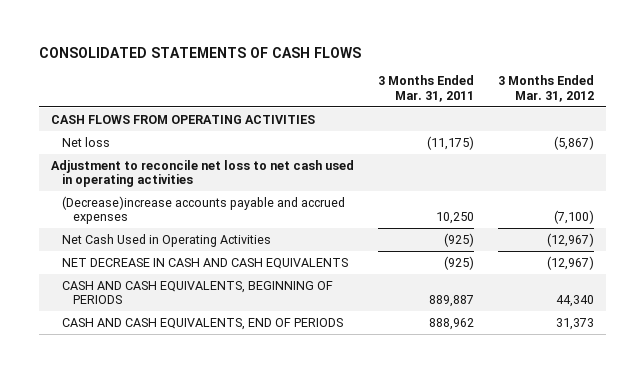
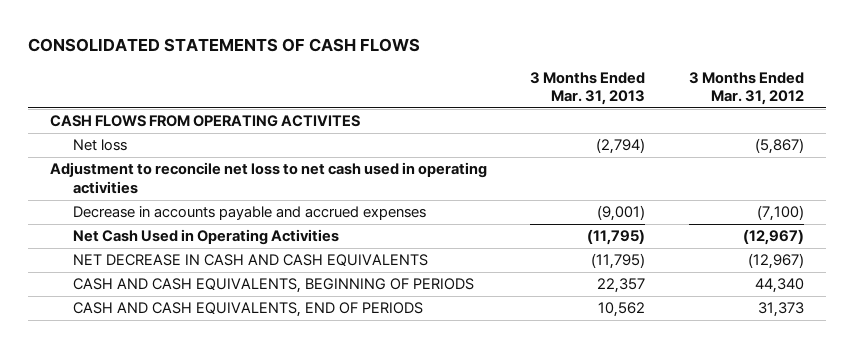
[377,75,474,102] 3 Months Ended Mar. 31, 2011 -> none
none -> [530,71,646,106] 3 Months Ended Mar. 31, 2013
[50,114,315,124] CASH FLOWS FROM OPERATING ACTIVITIES -> [49,115,360,128] CASH FLOWS FROM OPERATING ACTIVITES
[61,195,345,225] (Decrease)increase accounts payable and accrued expenses -> [72,206,426,221] Decrease in accounts payable and accrued expenses

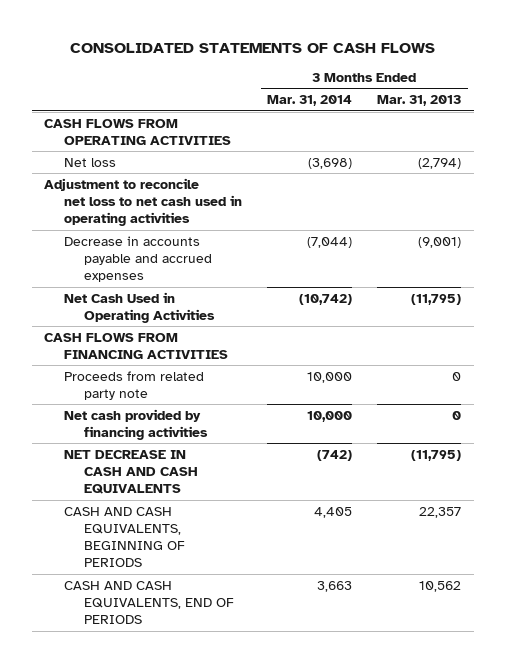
[689,71,805,106] 3 Months Ended Mar. 31, 2012 -> none
none -> [267,95,353,107] Mar. 31, 2014
[49,115,360,128] CASH FLOWS FROM OPERATING ACTIVITES -> [44,118,232,145] CASH FLOWS FROM OPERATING ACTIVITIES
none -> [44,332,229,359] CASH FLOWS FROM FINANCING ACTIVITIES
none -> [64,370,205,400] Proceeds from related party note
none -> [64,408,208,440] Net cash provided by financing activities

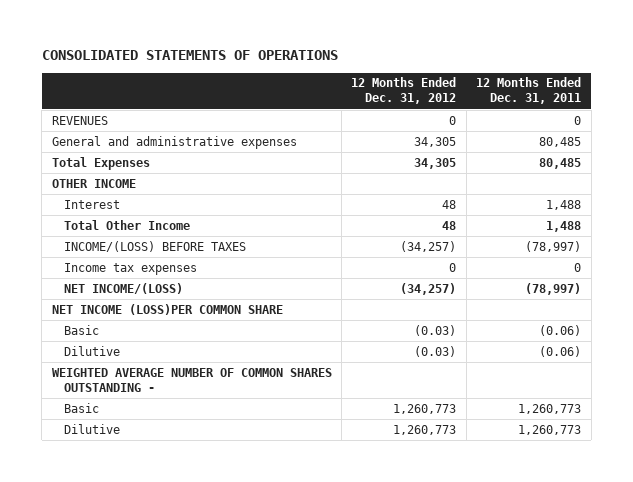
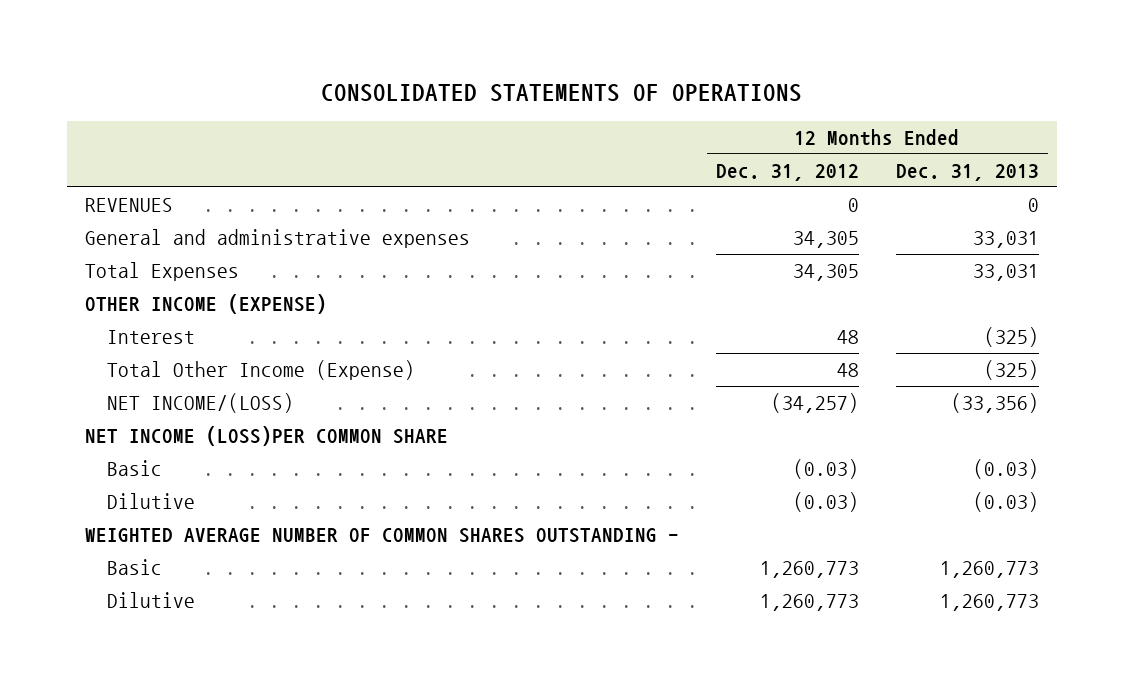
[476,77,582,105] 12 Months Ended Dec. 31, 2011 -> none
none -> [895,164,1039,182] Dec. 31, 2013
[51,178,136,188] OTHER INCOME -> [85,294,328,315] OTHER INCOME (EXPENSE)
[63,240,246,252] INCOME/(LOSS) BEFORE TAXES -> none
[63,262,197,275] Income tax expenses -> none
[63,219,190,230] Total Other Income -> [107,360,416,381] Total Other Income (Expense)

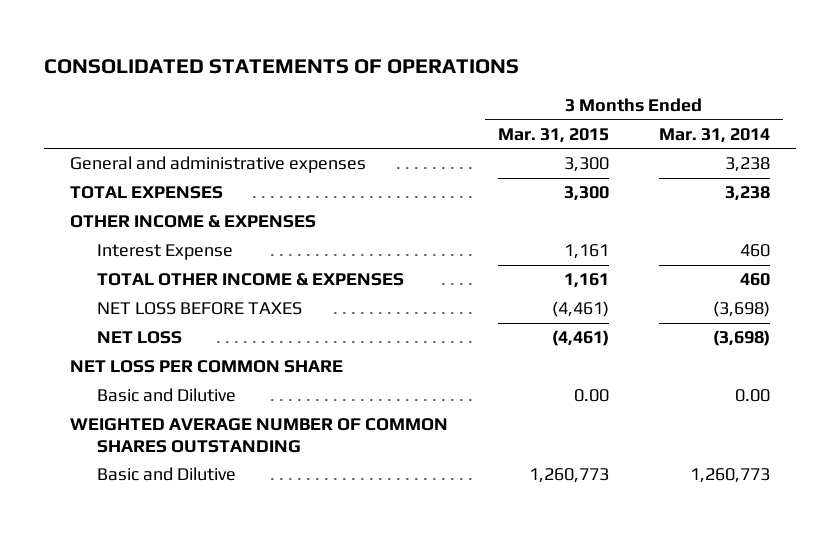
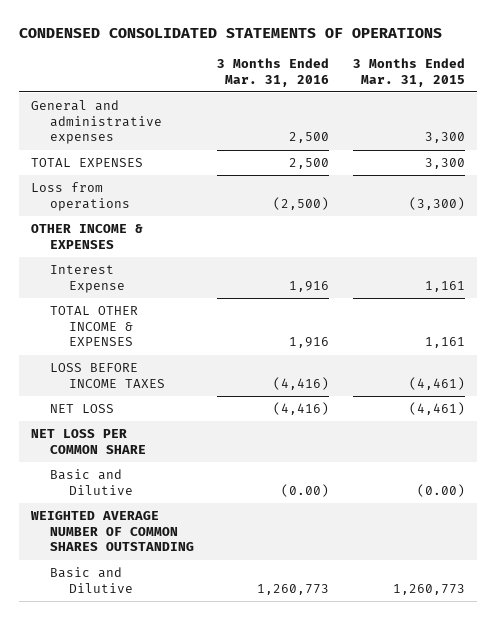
[44,58,520,74] CONSOLIDATED STATEMENTS OF OPERATIONS -> [18,28,442,39] CONDENSED CONSOLIDATED STATEMENTS OF OPERATIONS
[659,127,771,143] Mar. 31, 2014 -> none
none -> [217,58,330,87] 3 Months Ended Mar. 31, 2016
none -> [30,181,130,211] Loss from operations
[97,302,303,316] NET LOSS BEFORE TAXES -> [49,362,165,388] LOSS BEFORE INCOME TAXES
[574,389,610,403] 0.00 -> [417,483,466,497] (0.00)

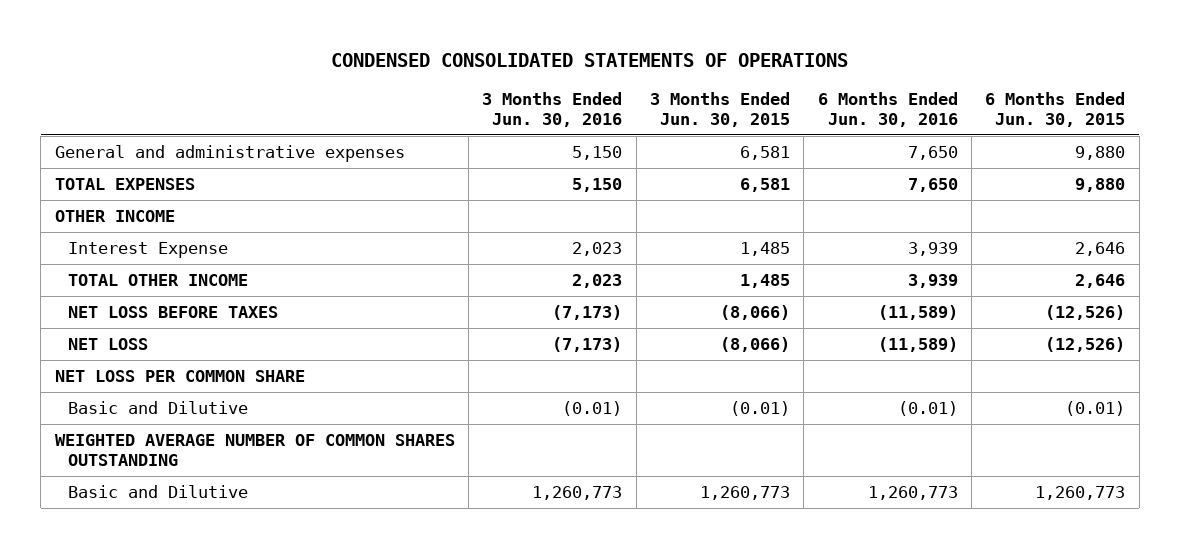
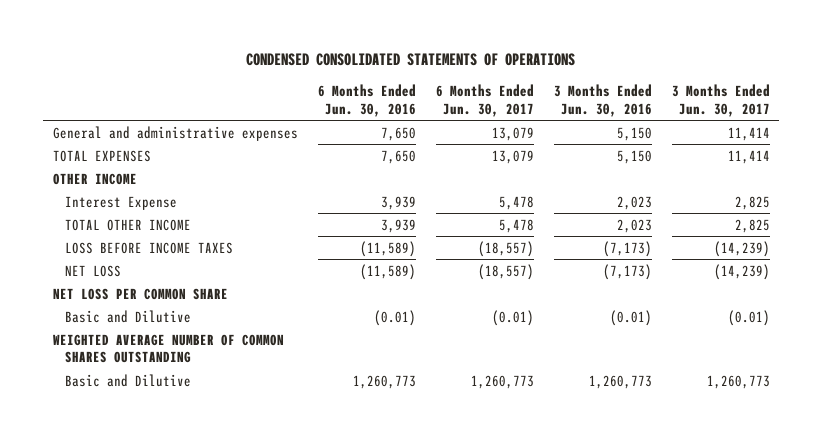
[649,92,790,128] 3 Months Ended Jun. 30, 2015 -> none
[985,92,1126,128] 6 Months Ended Jun. 30, 2015 -> none
none -> [435,84,534,117] 6 Months Ended Jun. 30, 2017
none -> [671,84,770,117] 3 Months Ended Jun. 30, 2017
[67,305,278,318] NET LOSS BEFORE TAXES -> [65,241,234,254] LOSS BEFORE INCOME TAXES

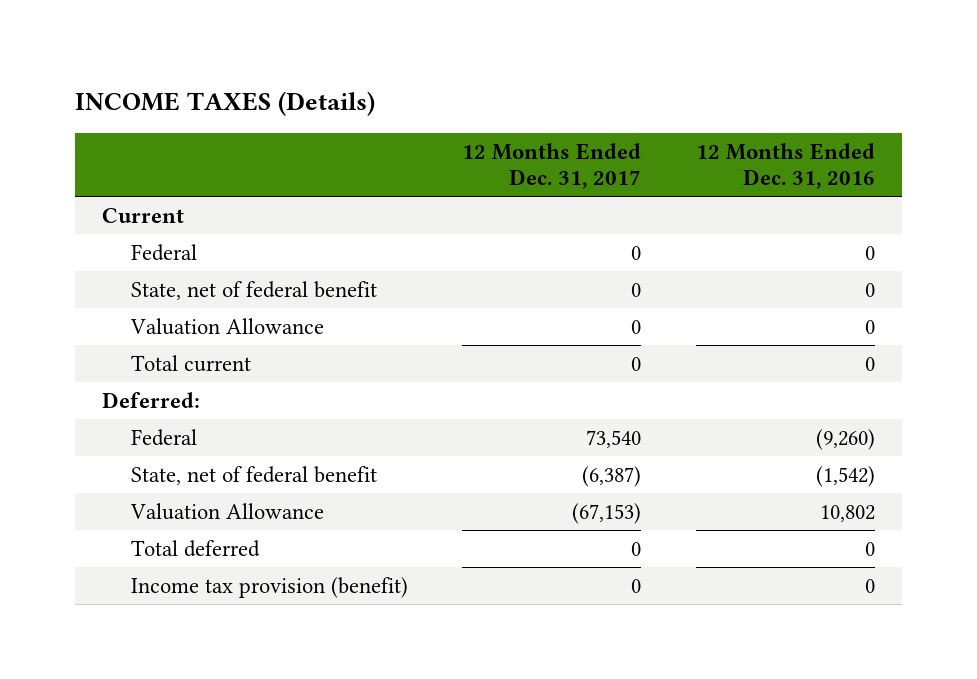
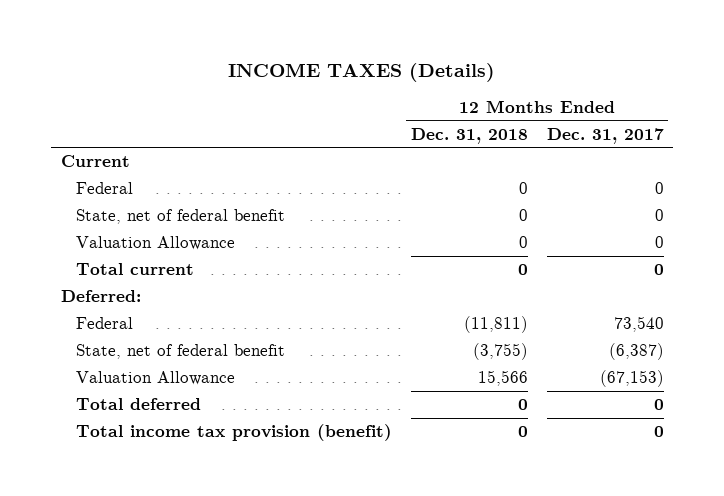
[695,142,875,190] 12 Months Ended Dec. 31, 2016 -> none
none -> [411,127,529,144] Dec. 31, 2018
[130,576,408,598] Income tax provision (benefit) -> [76,424,393,442] Total income tax provision (benefit)

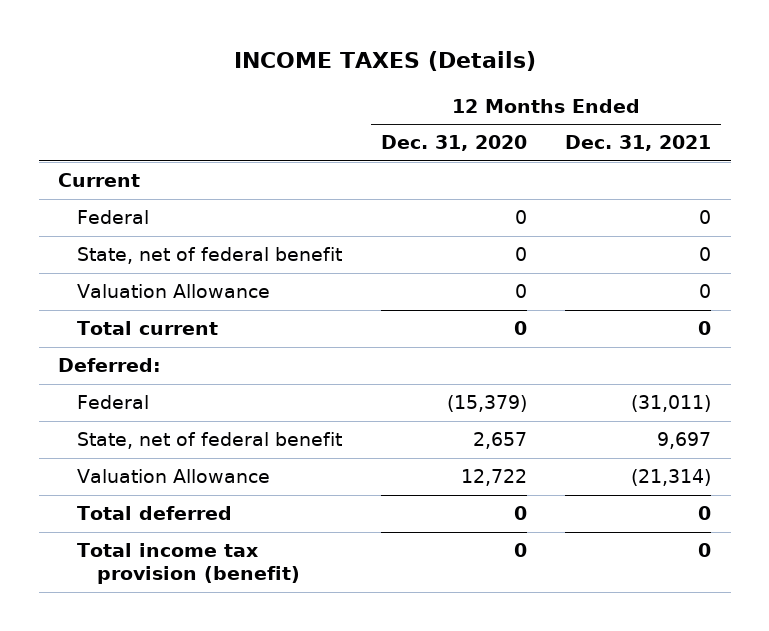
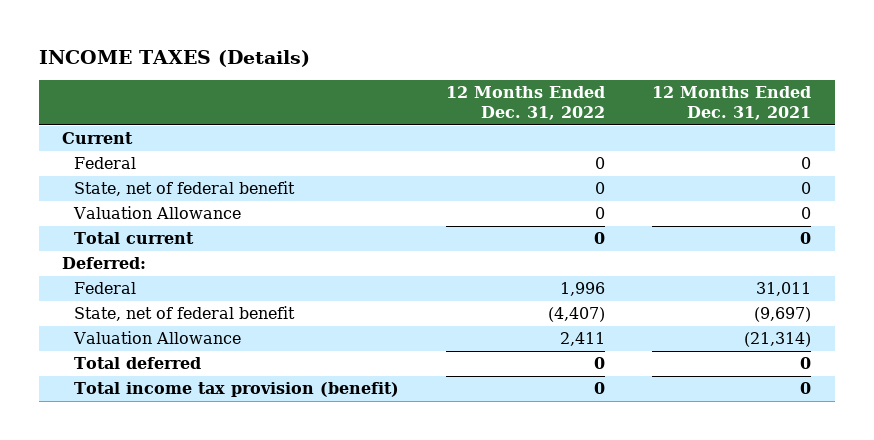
[380,135,527,152] Dec. 31, 2020 -> none
none -> [446,86,606,121] 12 Months Ended Dec. 31, 2022
[631,395,712,413] (31,011) -> [756,282,812,297] 31,011
[657,432,712,450] 9,697 -> [754,307,812,323] (9,697)

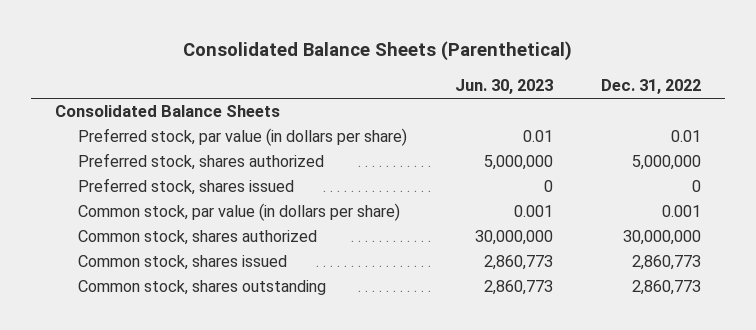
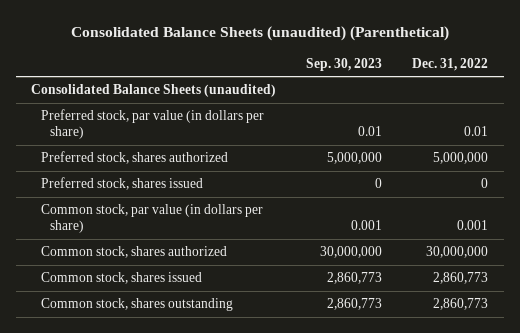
[182,41,572,62] Consolidated Balance Sheets (Parenthetical) -> [70,25,449,41] Consolidated Balance Sheets (unaudited) (Parenthetical)
[454,79,553,95] Jun. 30, 2023 -> none
none -> [306,57,383,71] Sep. 30, 2023
[55,105,281,118] Consolidated Balance Sheets -> [31,84,277,98] Consolidated Balance Sheets (unaudited)

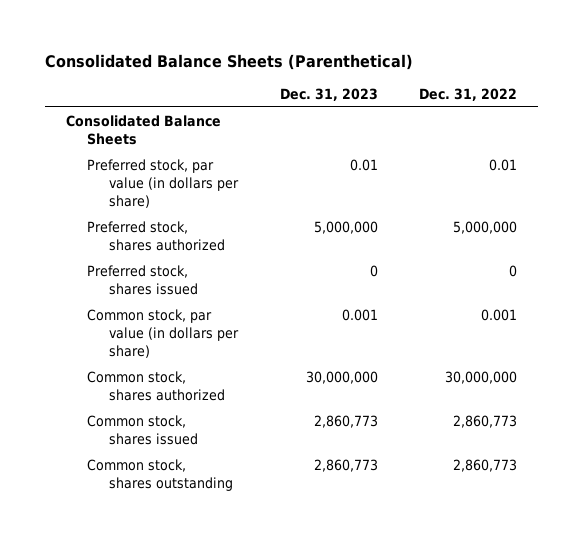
[70,25,449,41] Consolidated Balance Sheets (unaudited) (Parenthetical) -> [44,53,413,70] Consolidated Balance Sheets (Parenthetical)
[306,57,383,71] Sep. 30, 2023 -> none
none -> [279,87,378,101] Dec. 31, 2023
[31,84,277,98] Consolidated Balance Sheets (unaudited) -> [65,115,221,146] Consolidated Balance Sheets

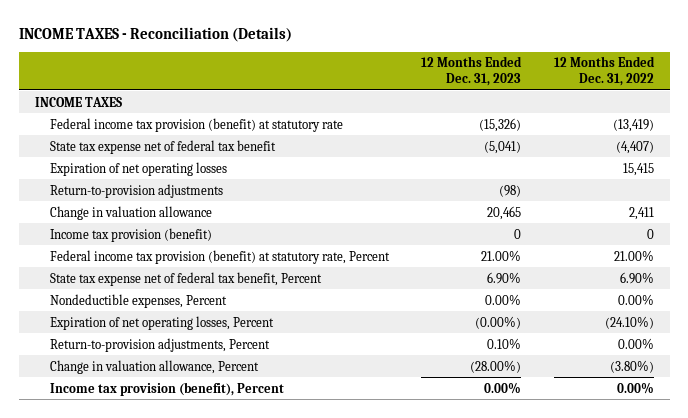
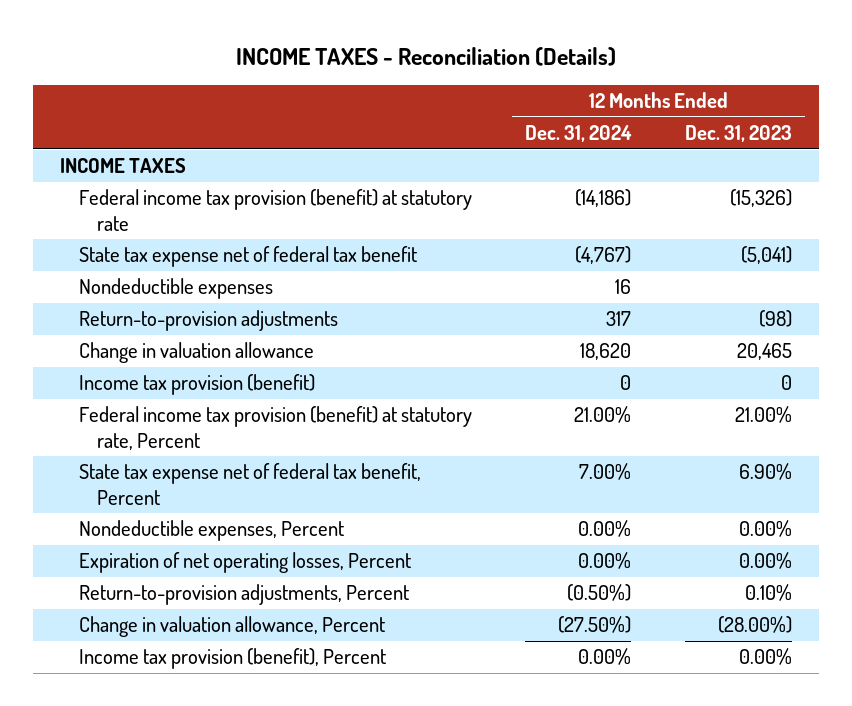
[553,56,655,86] 12 Months Ended Dec. 31, 2022 -> none
none -> [525,125,633,143] Dec. 31, 2024
[49,161,227,176] Expiration of net operating losses -> none
none -> [78,278,273,300] Nondeductible expenses
[475,315,522,329] (0.00%) -> [738,552,792,570] 0.00%

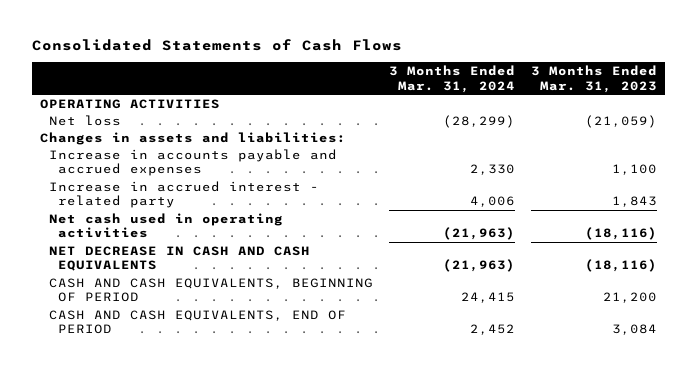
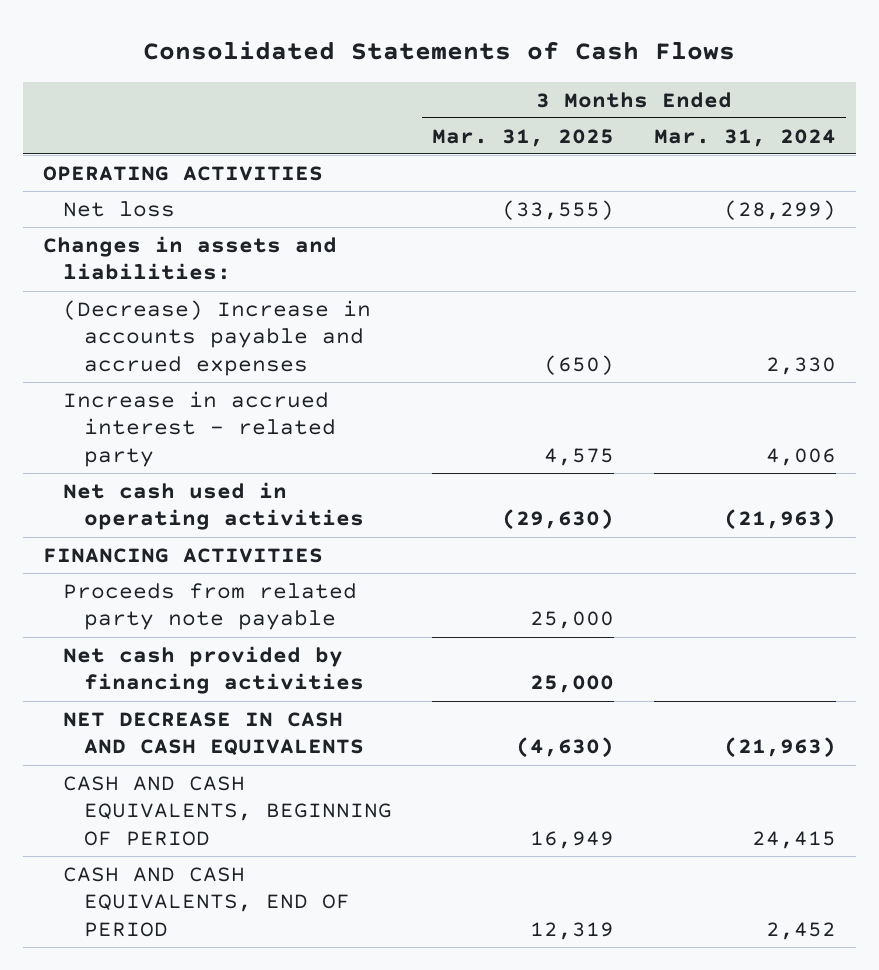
[531,65,658,93] 3 Months Ended Mar. 31, 2023 -> none
none -> [431,128,614,147] Mar. 31, 2025
[48,148,337,177] Increase in accounts payable and accrued expenses -> [63,299,372,377] (Decrease) Increase in accounts payable and accrued expenses
none -> [42,547,323,563] FINANCING ACTIVITIES
none -> [63,582,358,631] Proceeds from related party note payable
none -> [63,645,364,695] Net cash provided by financing activities

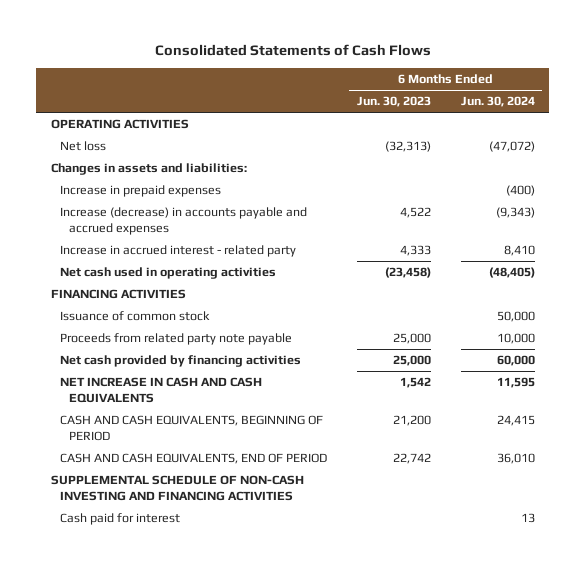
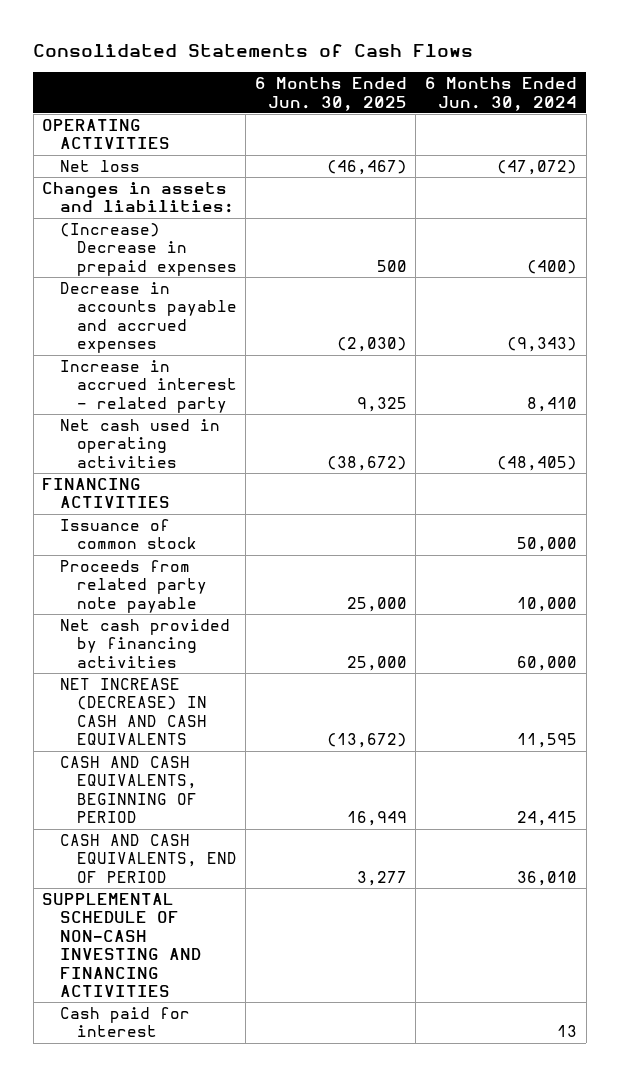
[356,96,431,108] Jun. 30, 2023 -> none
none -> [254,77,407,111] 6 Months Ended Jun. 30, 2025
[59,185,221,198] Increase in prepaid expenses -> [59,222,237,276] (Increase) Decrease in prepaid expenses
[59,207,307,235] Increase (decrease) in accounts payable and accrued expenses -> [59,281,237,354] Decrease in accounts payable and accrued expenses
[59,377,262,403] NET INCREASE IN CASH AND CASH EQUIVALENTS -> [59,677,207,746] NET INCREASE (DECREASE) IN CASH AND CASH EQUIVALENTS

